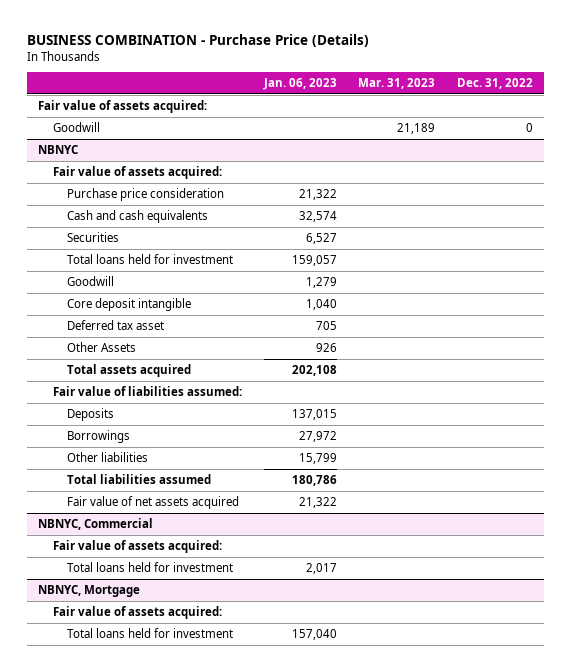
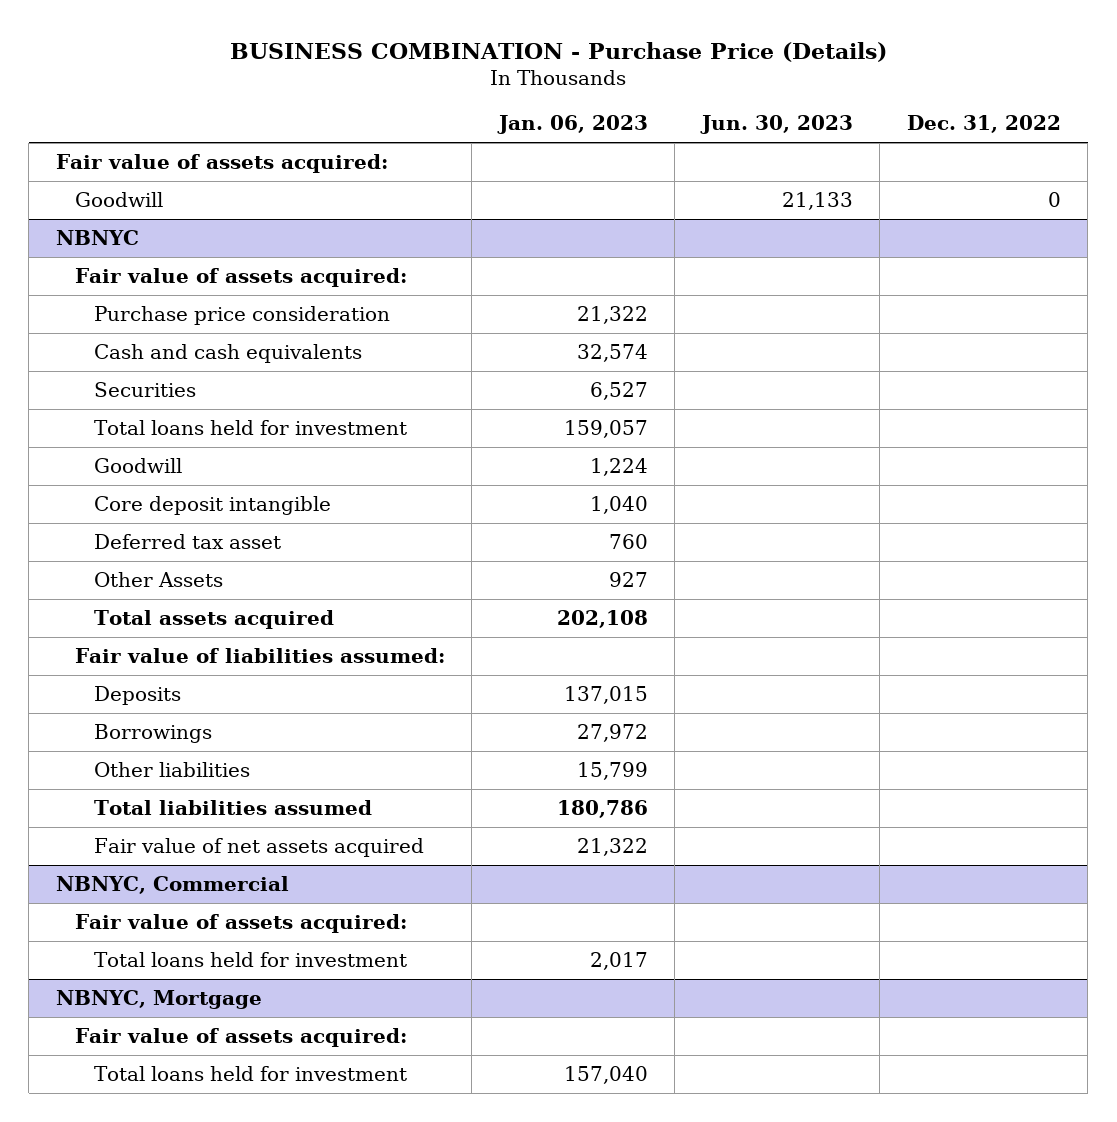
[358,78,436,90] Mar. 31, 2023 -> none
none -> [699,115,853,135] Jun. 30, 2023
[305,276,337,288] 1,279 -> [589,458,648,477] 1,224
[315,320,337,330] 705 -> [608,534,648,550] 760
[315,342,337,352] 926 -> [608,572,648,588] 927

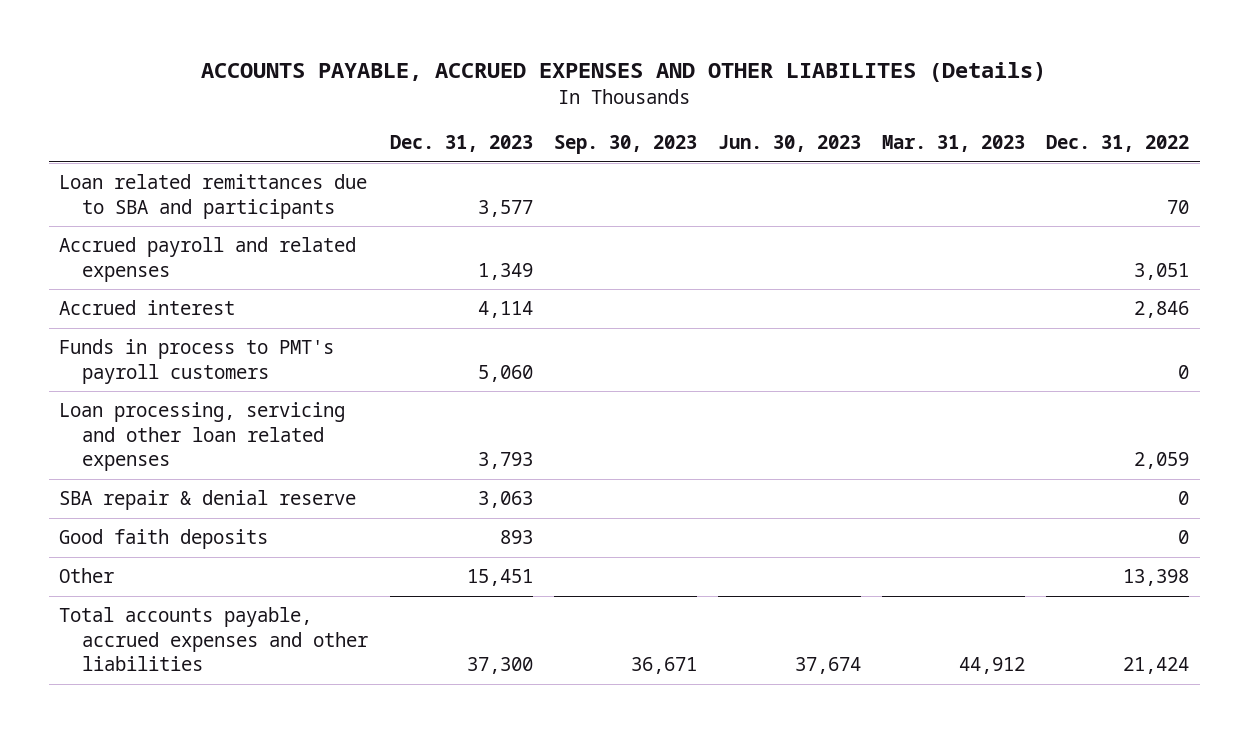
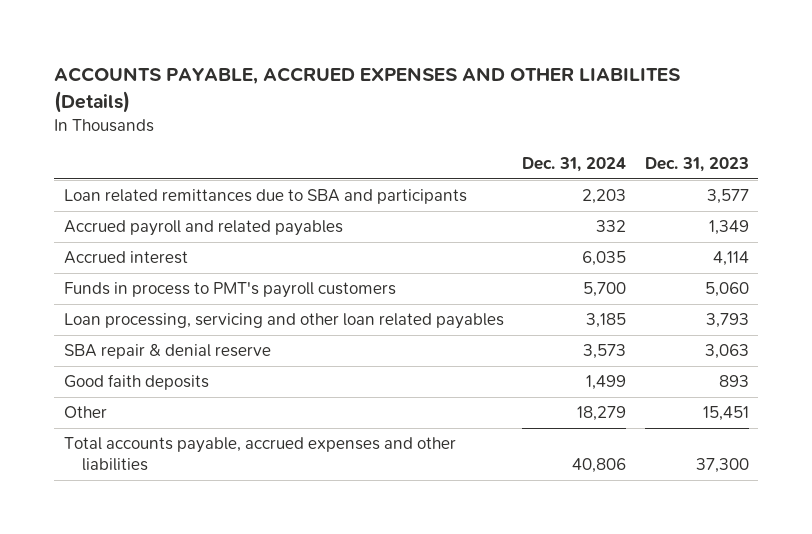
[553,135,697,155] Sep. 30, 2023 -> none
[717,135,861,153] Jun. 30, 2023 -> none
[881,135,1025,153] Mar. 31, 2023 -> none
[1046,135,1190,153] Dec. 31, 2022 -> none
none -> [522,157,627,173] Dec. 31, 2024
[59,237,357,282] Accrued payroll and related expenses -> [63,220,343,237] Accrued payroll and related payables
[59,402,346,472] Loan processing, servicing and other loan related expenses -> [63,313,504,330] Loan processing, servicing and other loan related payables

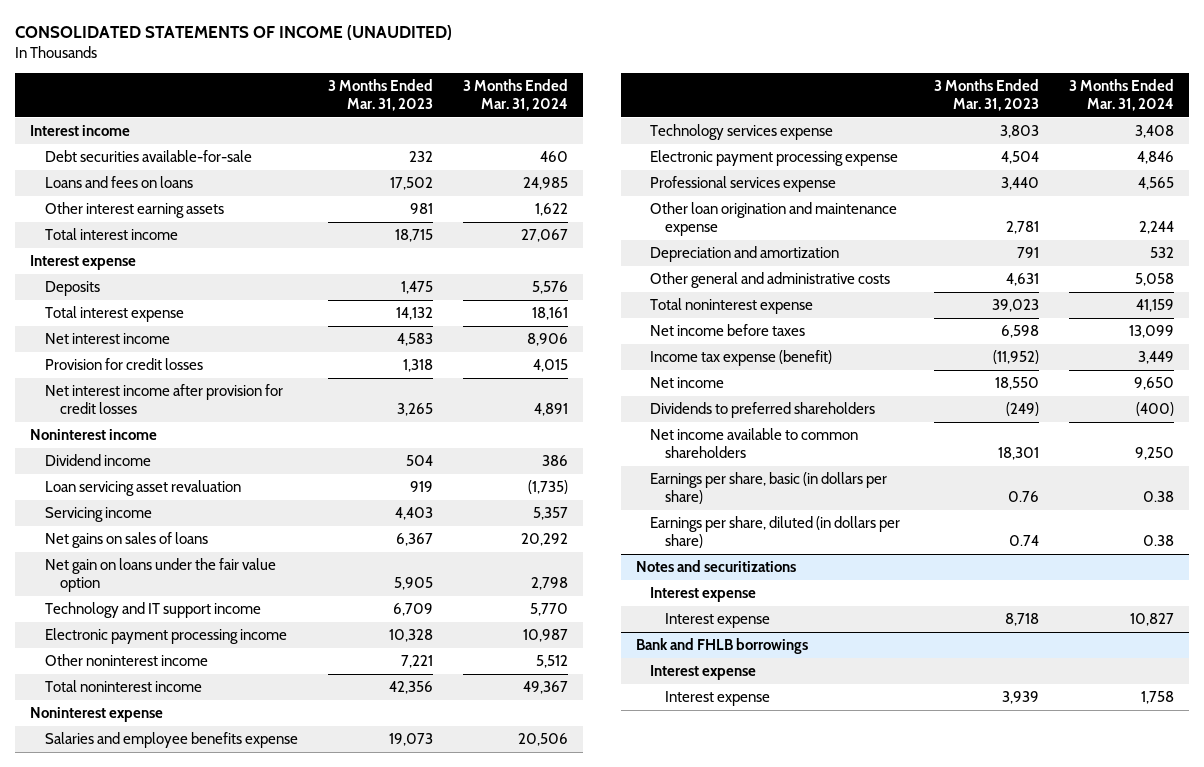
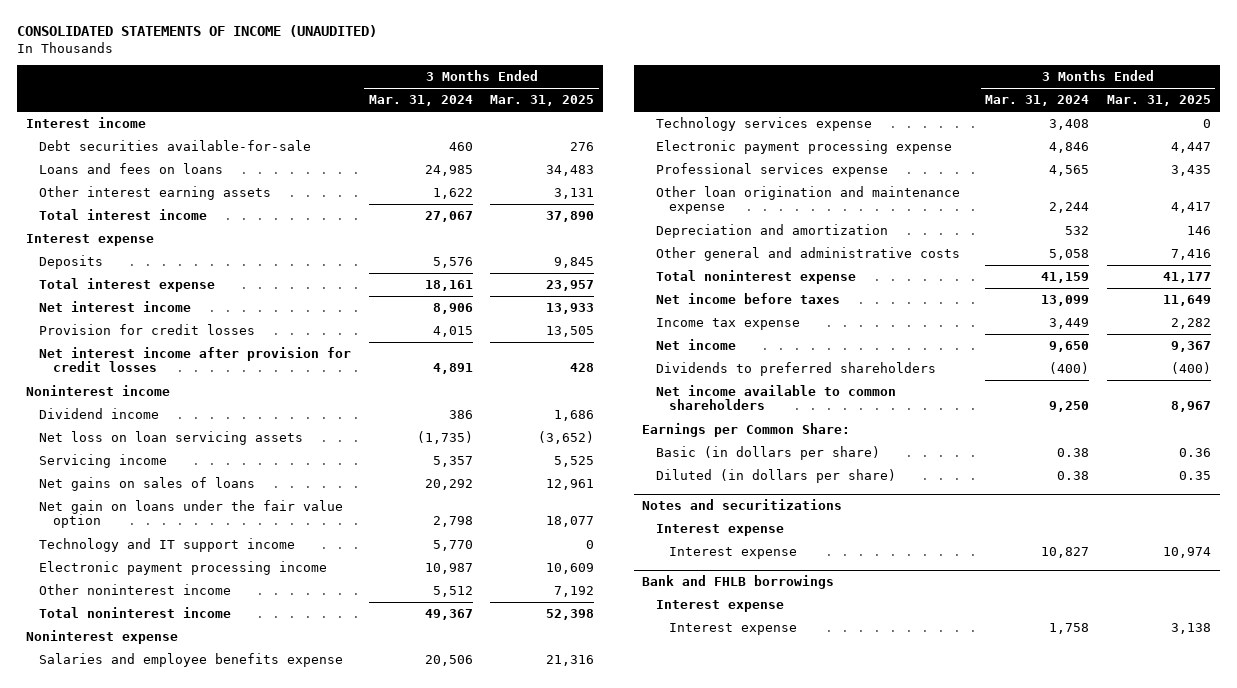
[328,79,434,111] 3 Months Ended Mar. 31, 2023 -> none
none -> [490,95,595,107] Mar. 31, 2025
[44,480,241,497] Loan servicing asset revaluation -> [39,431,304,446] Net loss on loan servicing assets
[650,350,833,367] Income tax expense (benefit) -> [655,318,800,331] Income tax expense
none -> [642,423,851,438] Earnings per Common Share:
[650,472,888,504] Earnings per share, basic (in dollars per share) -> [655,446,880,461] Basic (in dollars per share)
[650,516,901,548] Earnings per share, diluted (in dollars per share) -> [655,469,896,484] Diluted (in dollars per share)

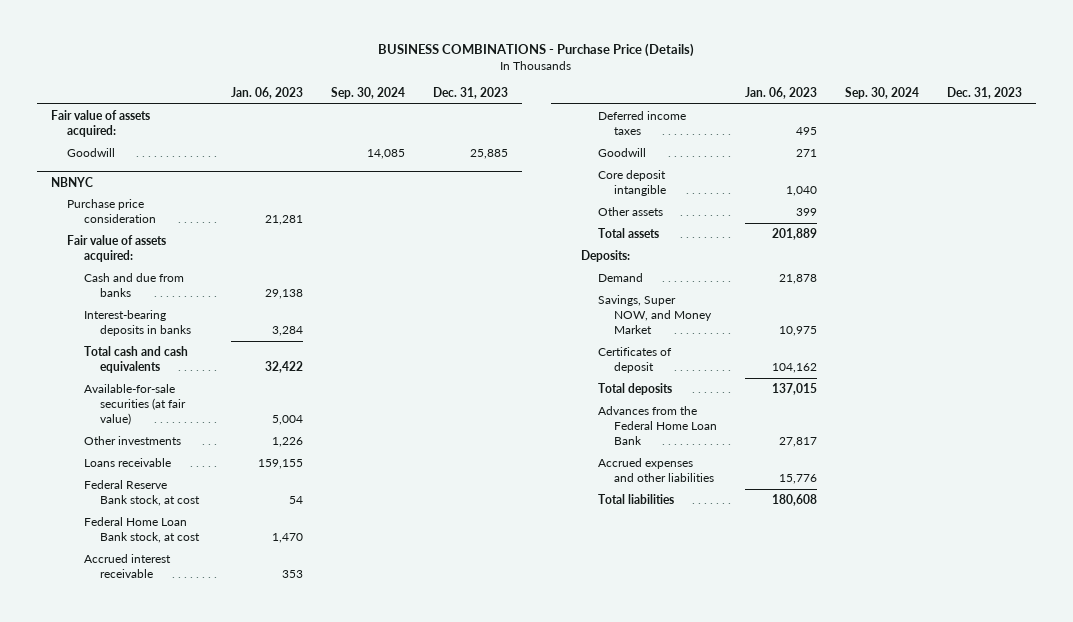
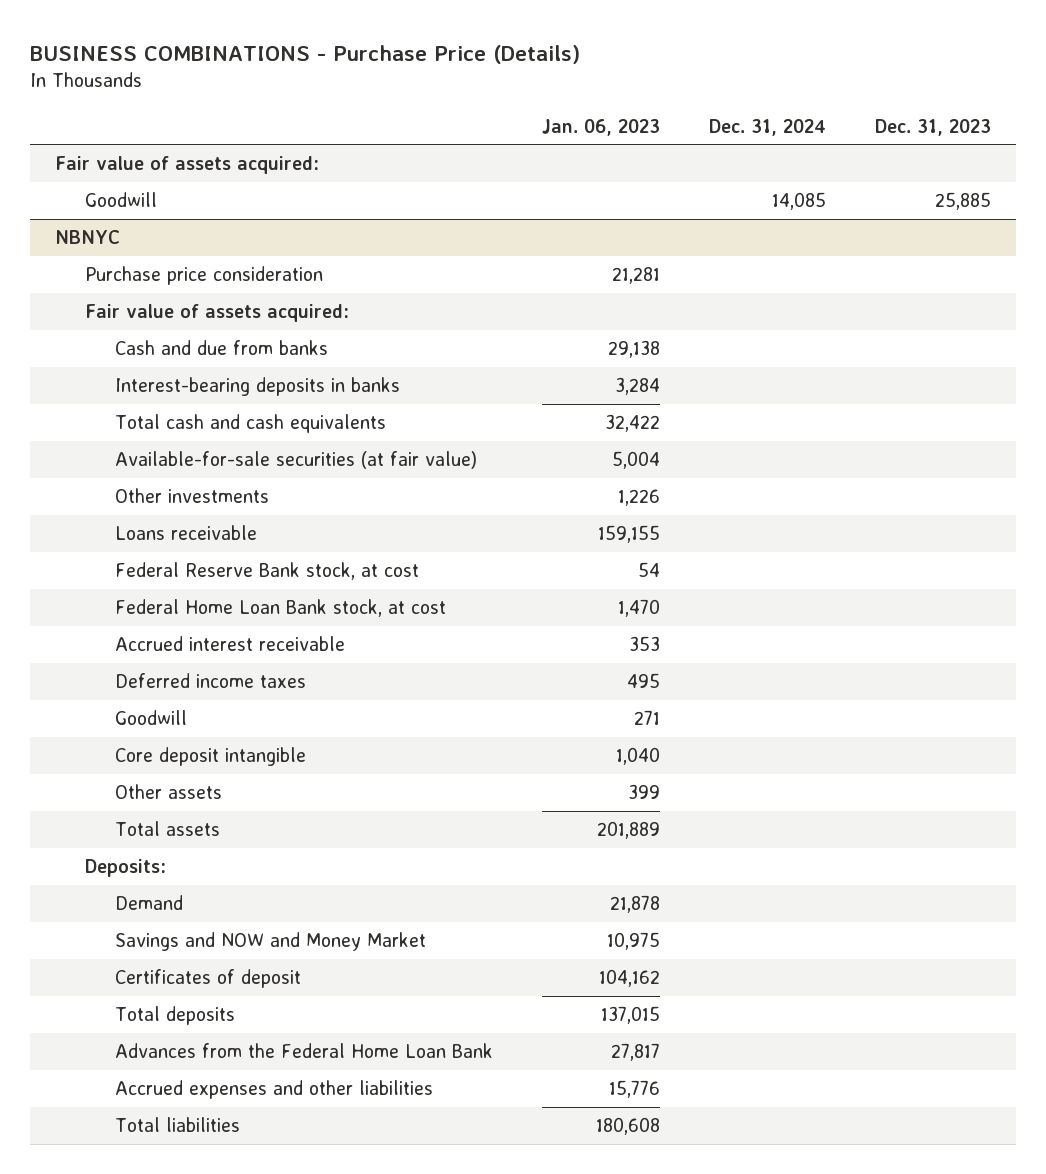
[331,86,406,99] Sep. 30, 2024 -> none
none -> [709,118,827,136] Dec. 31, 2024
[597,295,713,334] Savings, Super NOW, and Money Market -> [115,932,427,952] Savings and NOW and Money Market

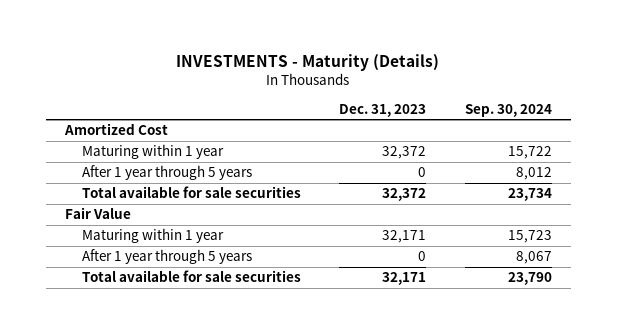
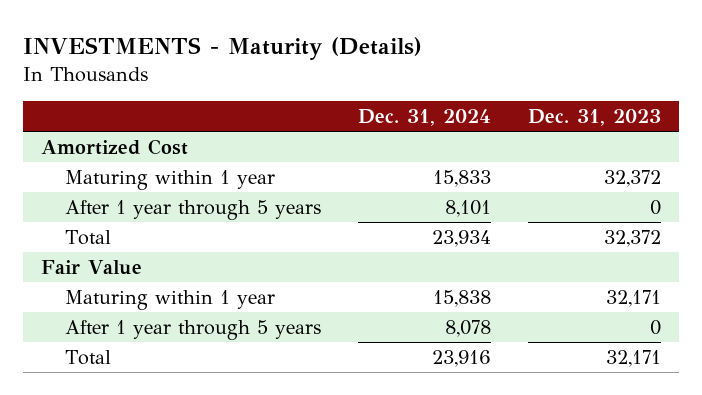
[464,103,552,117] Sep. 30, 2024 -> none
none -> [357,109,491,127] Dec. 31, 2024
[82,186,302,199] Total available for sale securities -> [64,230,111,246] Total
[82,270,302,283] Total available for sale securities -> [64,350,111,366] Total

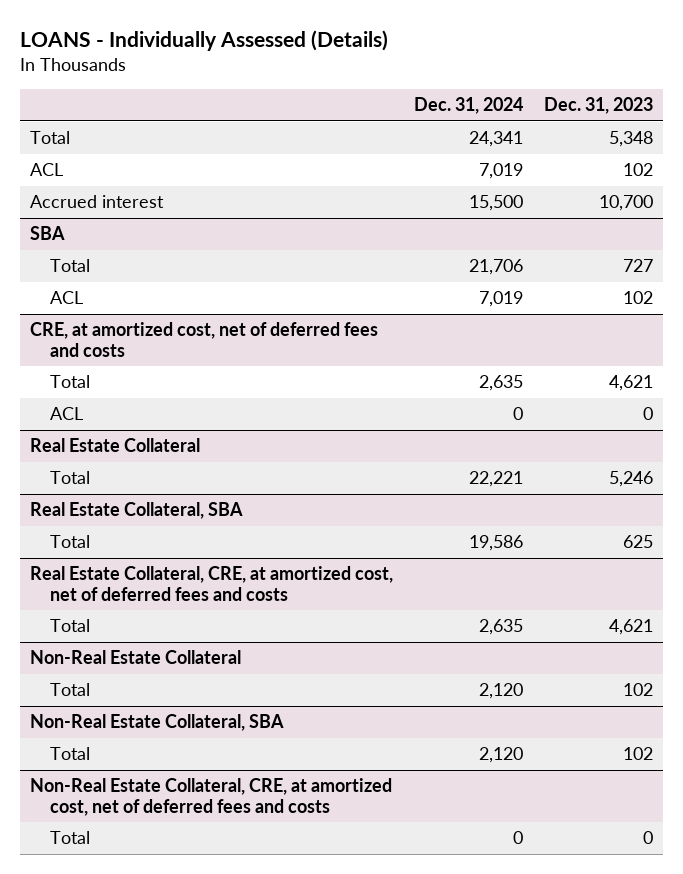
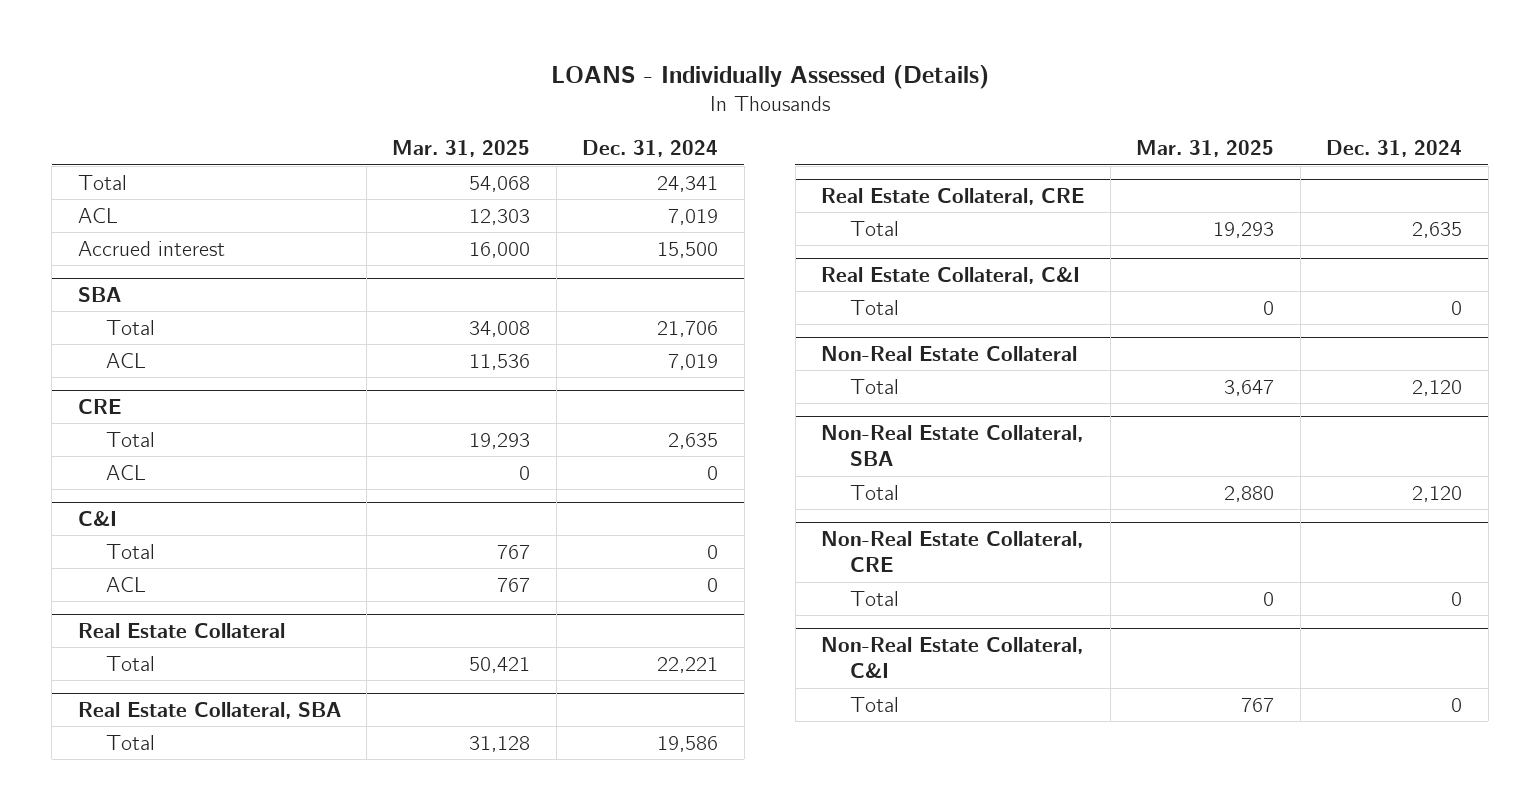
[543,97,653,115] Dec. 31, 2023 -> none
none -> [392,140,531,158] Mar. 31, 2025
[30,322,379,357] CRE, at amortized cost, net of deferred fees and costs -> [77,398,121,414] CRE
none -> [77,510,117,527] C&I
none -> [106,543,156,559] Total
none -> [106,576,147,592] ACL
[30,566,394,601] Real Estate Collateral, CRE, at amortized cost, net of deferred fees and costs -> none
none -> [821,187,1085,205] Real Estate Collateral, CRE
none -> [821,266,1081,284] Real Estate Collateral, C&I
none -> [850,299,900,315] Total
[30,778,393,816] Non-Real Estate Collateral, CRE, at amortized cost, net of deferred fees and costs -> none
none -> [821,530,1084,573] Non-Real Estate Collateral, CRE
none -> [821,636,1084,680] Non-Real Estate Collateral, C&I
none -> [850,696,900,712] Total

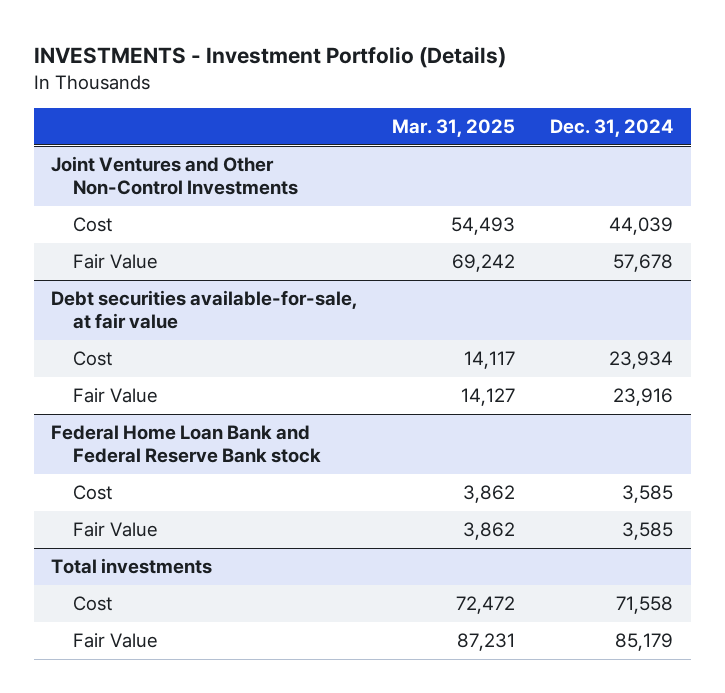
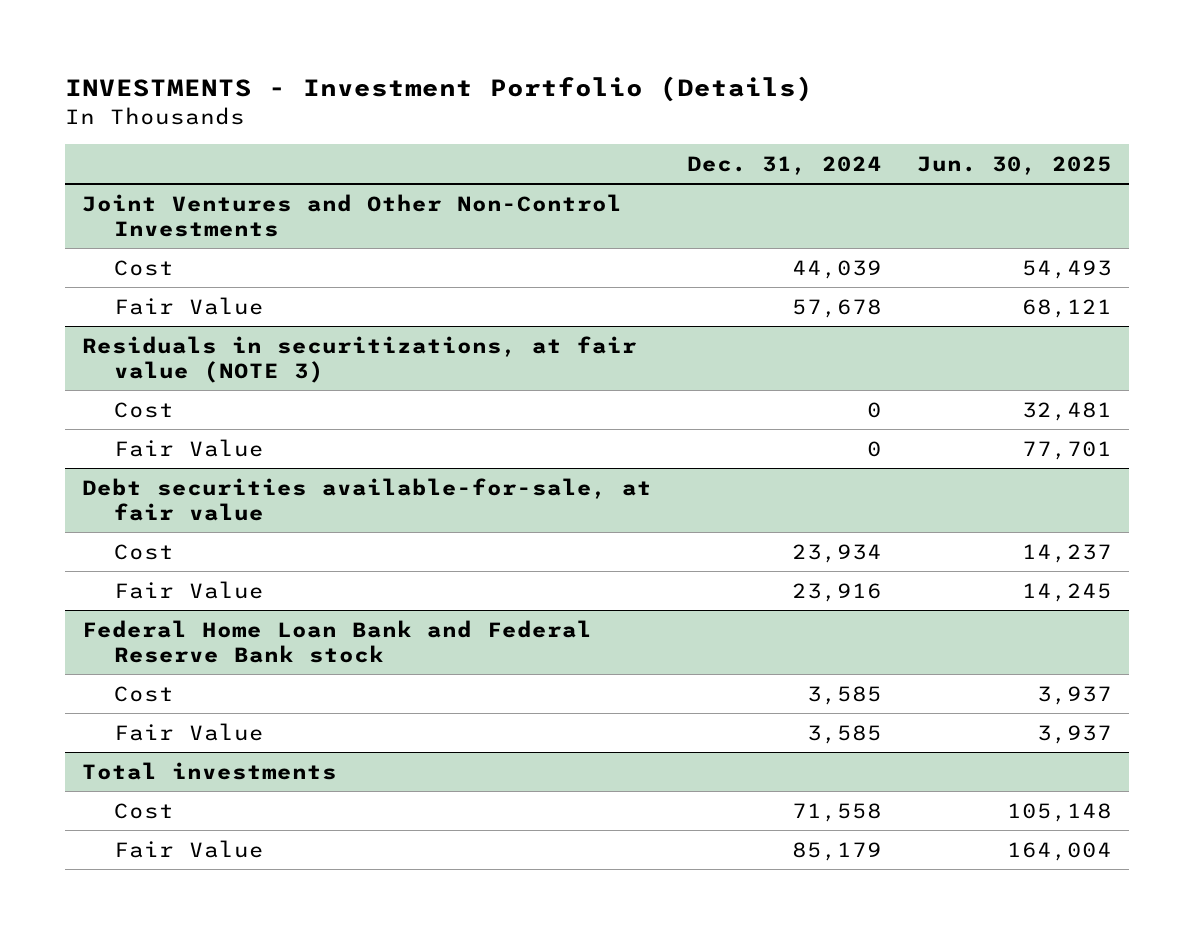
[392,118,516,137] Mar. 31, 2025 -> none
none -> [916,155,1112,175] Jun. 30, 2025
none -> [82,335,638,383] Residuals in securitizations, at fair value (NOTE 3)
none -> [114,401,175,418] Cost
none -> [114,438,265,457] Fair Value

